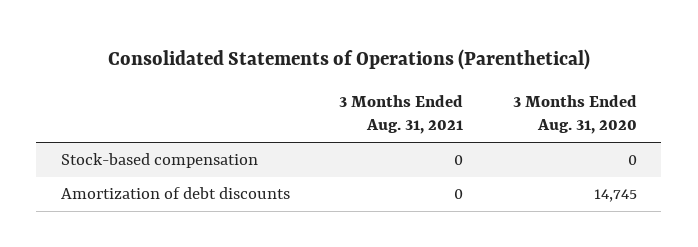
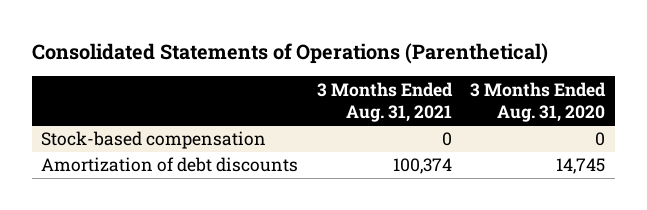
[454,189,464,200] 0 -> [392,158,452,175] 100,374

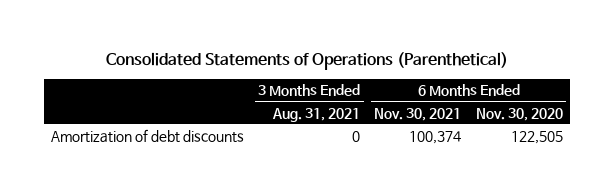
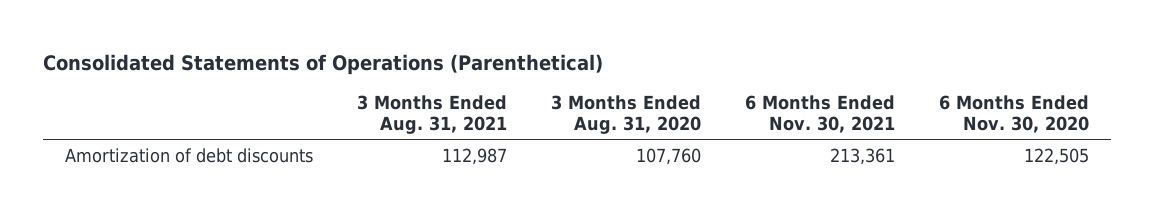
none -> [550,94,701,134] 3 Months Ended Aug. 31, 2020
[352,131,361,143] 0 -> [441,148,507,166] 112,987
[409,131,462,145] 100,374 -> [830,148,896,166] 213,361

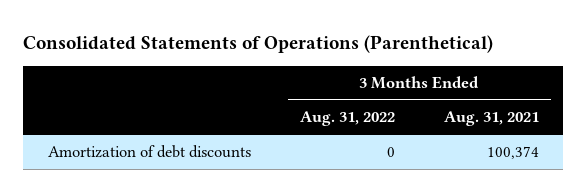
[550,94,701,134] 3 Months Ended Aug. 31, 2020 -> none
[745,94,896,133] 6 Months Ended Nov. 30, 2021 -> none
[939,94,1090,133] 6 Months Ended Nov. 30, 2020 -> none
none -> [299,111,395,127] Aug. 31, 2022
[441,148,507,166] 112,987 -> [486,146,539,160] 100,374

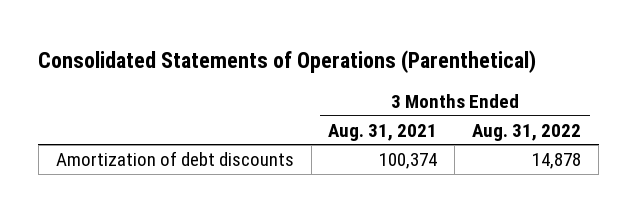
[386,147,395,158] 0 -> [532,153,582,170] 14,878

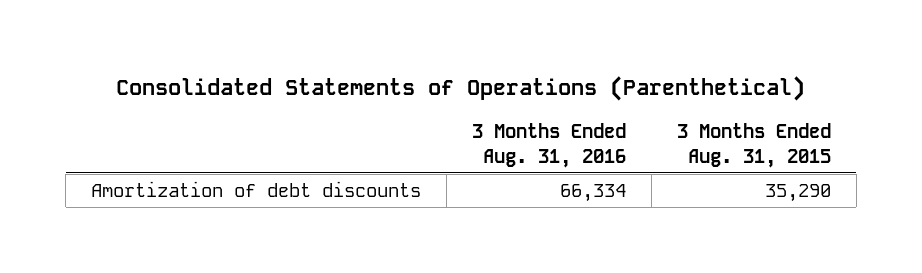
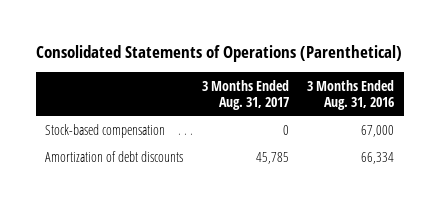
[676,123,831,168] 3 Months Ended Aug. 31, 2015 -> none
none -> [201,79,289,111] 3 Months Ended Aug. 31, 2017
none -> [45,124,166,139] Stock-based compensation

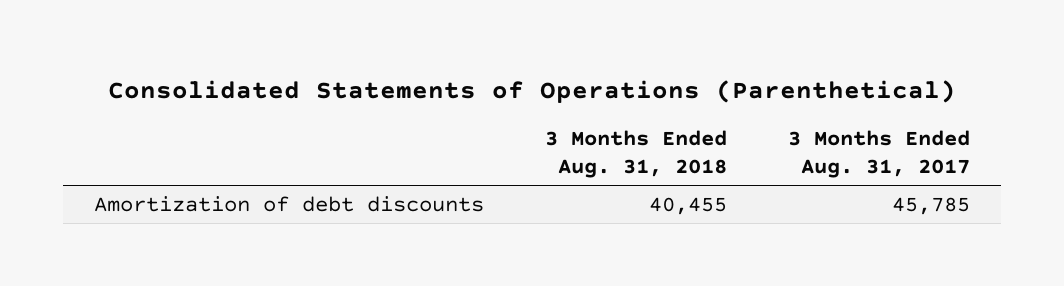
[307,79,395,111] 3 Months Ended Aug. 31, 2016 -> none
none -> [544,130,727,179] 3 Months Ended Aug. 31, 2018
[45,124,166,139] Stock-based compensation -> none

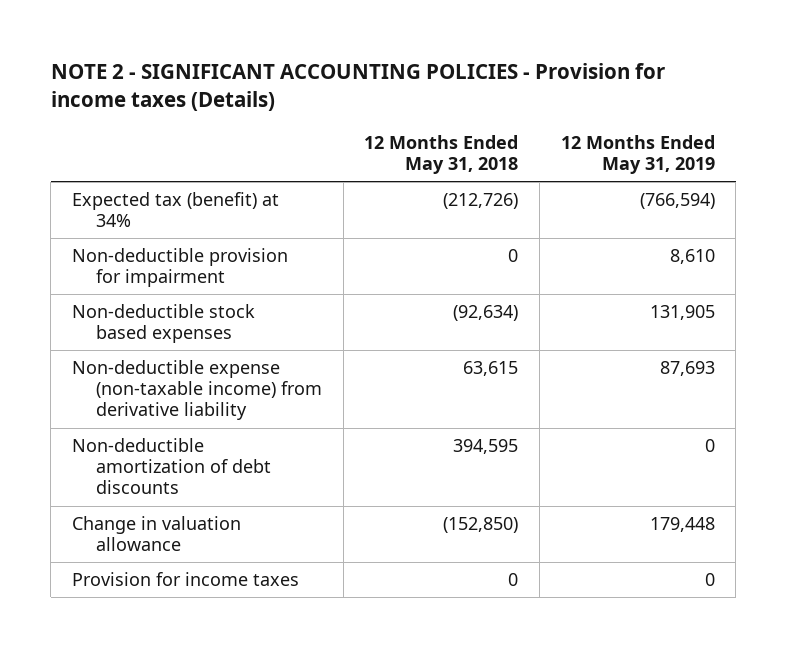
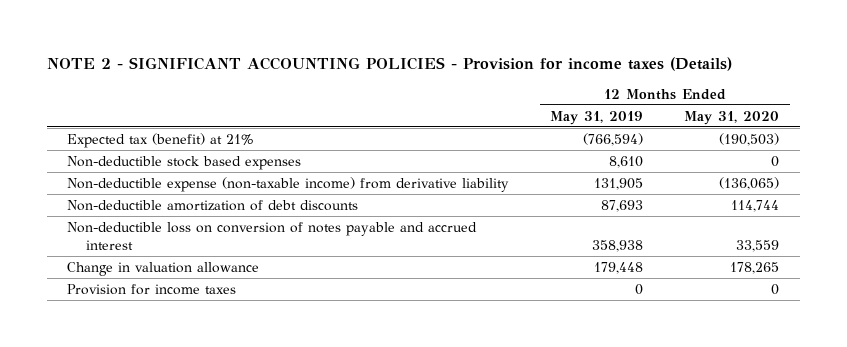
[364,134,519,175] 12 Months Ended May 31, 2018 -> none
none -> [684,110,780,125] May 31, 2020
[72,248,289,288] Non-deductible provision for impairment -> none
[72,192,280,228] Expected tax (benefit) at 34% -> [67,132,255,148] Expected tax (benefit) at 21%
[649,305,715,321] 131,905 -> [609,155,644,168] 8,610
[659,361,715,377] 87,693 -> [594,177,644,190] 131,905
[704,439,715,453] 0 -> [601,199,644,212] 87,693
none -> [67,221,478,250] Non-deductible loss on conversion of notes payable and accrued interest

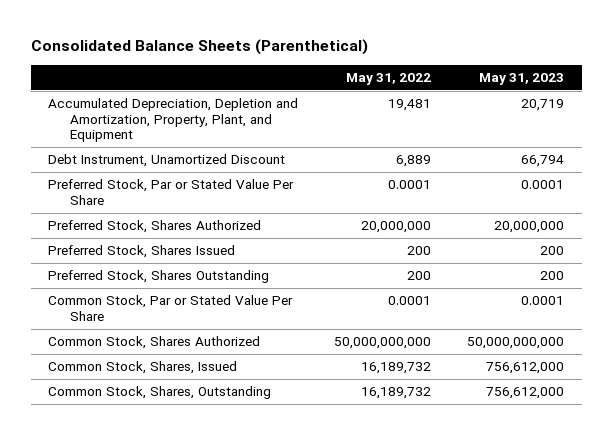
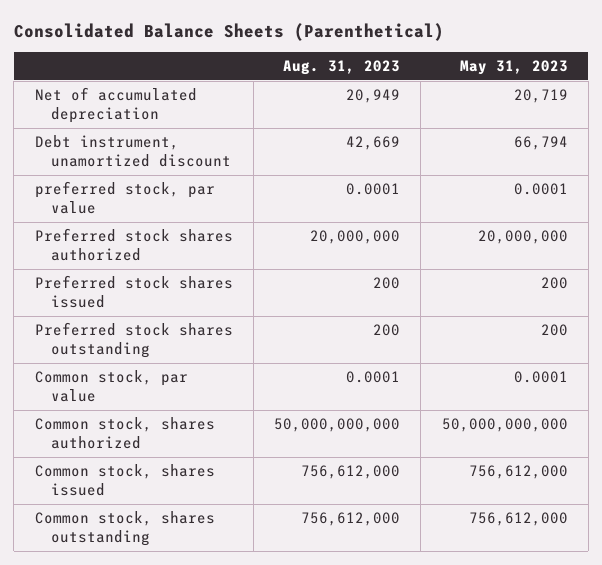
[346,73,432,86] May 31, 2022 -> none
none -> [283,60,401,76] Aug. 31, 2023
[48,98,299,143] Accumulated Depreciation, Depletion and Amortization, Property, Plant, and Equipment -> [34,87,197,123] Net of accumulated depreciation
[48,154,286,168] Debt Instrument, Unamortized Discount -> [34,135,231,167] Debt instrument, unamortized discount
[48,179,295,205] Preferred Stock, Par or Stated Value Per Share -> [34,181,215,214] preferred stock, par value
[48,220,262,234] Preferred Stock, Shares Authorized -> [34,228,233,261] Preferred stock shares authorized
[48,245,236,259] Preferred Stock, Shares Issued -> [34,275,233,308] Preferred stock shares issued
[48,270,270,284] Preferred Stock, Shares Outstanding -> [34,322,233,358] Preferred stock shares outstanding
[48,295,294,321] Common Stock, Par or Stated Value Per Share -> [34,370,188,402] Common stock, par value
[48,336,261,350] Common Stock, Shares Authorized -> [34,417,215,449] Common stock, shares authorized
[48,361,238,375] Common Stock, Shares, Issued -> [34,464,215,496] Common stock, shares issued
[48,386,272,400] Common Stock, Shares, Outstanding -> [34,511,215,546] Common stock, shares outstanding

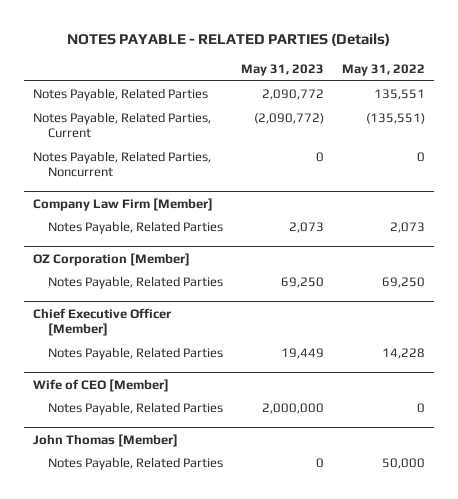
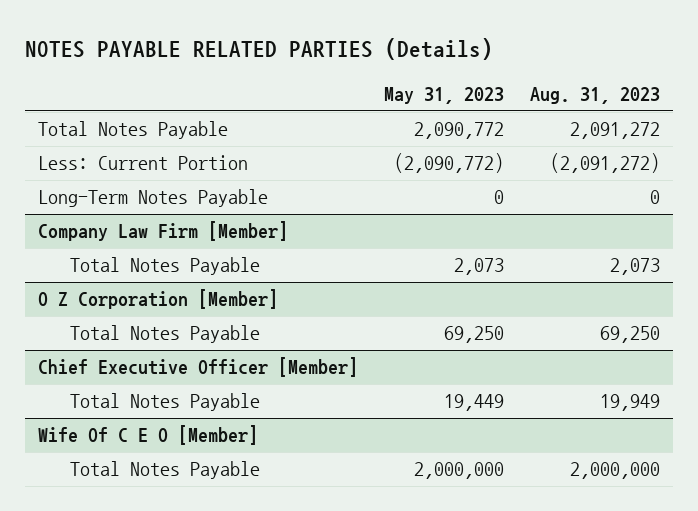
[67,32,391,46] NOTES PAYABLE - RELATED PARTIES (Details) -> [25,38,494,61] NOTES PAYABLE RELATED PARTIES (Details)
[342,64,426,77] May 31, 2022 -> none
none -> [529,87,660,105] Aug. 31, 2023
[32,88,208,102] Notes Payable, Related Parties -> [38,121,229,140] Total Notes Payable
[32,112,211,139] Notes Payable, Related Parties, Current -> [38,155,249,171] Less: Current Portion
[32,151,211,178] Notes Payable, Related Parties, Noncurrent -> [38,189,269,208] Long-Term Notes Payable
[48,221,224,235] Notes Payable, Related Parties -> [70,257,261,276] Total Notes Payable
[32,252,190,266] OZ Corporation [Member] -> [38,289,279,310] O Z Corporation [Member]
[48,276,224,290] Notes Payable, Related Parties -> [70,325,261,344] Total Notes Payable
[32,433,178,447] John Thomas [Member] -> none
[48,457,224,471] Notes Payable, Related Parties -> none
[48,347,224,361] Notes Payable, Related Parties -> [70,393,261,412] Total Notes Payable
[32,378,169,392] Wife of CEO [Member] -> [38,425,259,446] Wife Of C E O [Member]
[48,402,224,416] Notes Payable, Related Parties -> [70,461,261,480] Total Notes Payable

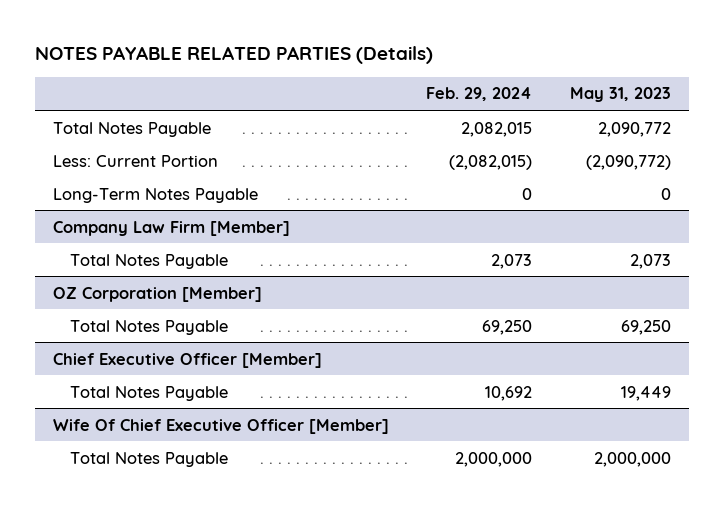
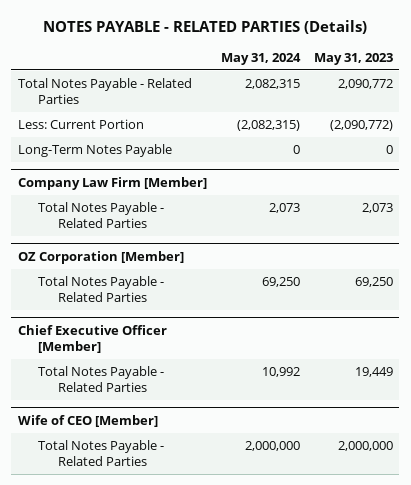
[34,46,433,65] NOTES PAYABLE RELATED PARTIES (Details) -> [43,19,368,34] NOTES PAYABLE - RELATED PARTIES (Details)
[426,87,533,102] Feb. 29, 2024 -> none
none -> [220,52,301,65] May 31, 2024
[53,121,212,137] Total Notes Payable -> [18,78,193,105] Total Notes Payable - Related Parties
[70,253,229,269] Total Notes Payable -> [38,202,165,229] Total Notes Payable - Related Parties
[70,319,229,335] Total Notes Payable -> [38,276,165,303] Total Notes Payable - Related Parties
[70,385,229,401] Total Notes Payable -> [38,366,165,393] Total Notes Payable - Related Parties
[53,418,390,434] Wife Of Chief Executive Officer [Member] -> [18,415,159,428] Wife of CEO [Member]
[70,451,229,467] Total Notes Payable -> [38,440,165,467] Total Notes Payable - Related Parties

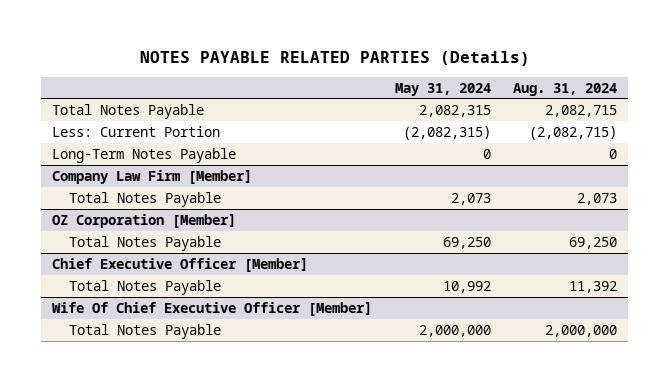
[43,19,368,34] NOTES PAYABLE - RELATED PARTIES (Details) -> [139,50,530,66] NOTES PAYABLE RELATED PARTIES (Details)
[313,52,393,65] May 31, 2023 -> none
none -> [512,82,617,96] Aug. 31, 2024
[18,78,193,105] Total Notes Payable - Related Parties -> [52,104,205,120] Total Notes Payable
[38,202,165,229] Total Notes Payable - Related Parties -> [69,192,222,208] Total Notes Payable
[38,276,165,303] Total Notes Payable - Related Parties -> [69,236,222,252] Total Notes Payable
[38,366,165,393] Total Notes Payable - Related Parties -> [69,280,222,296] Total Notes Payable
[18,415,159,428] Wife of CEO [Member] -> [52,302,373,317] Wife Of Chief Executive Officer [Member]
[38,440,165,467] Total Notes Payable - Related Parties -> [69,324,222,340] Total Notes Payable

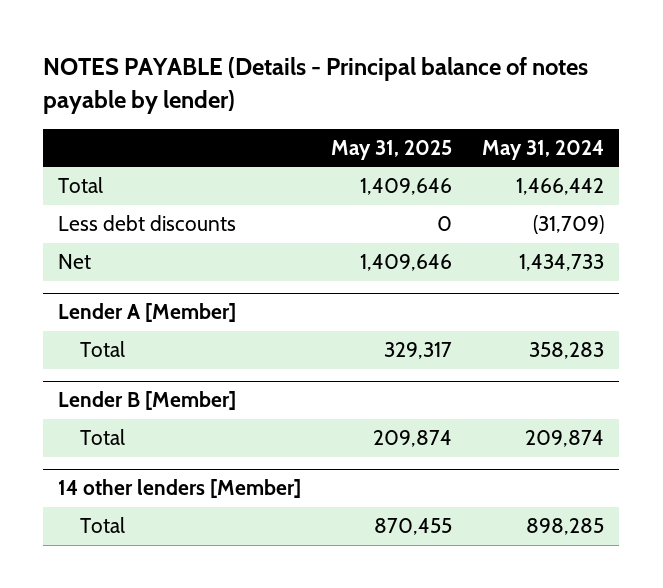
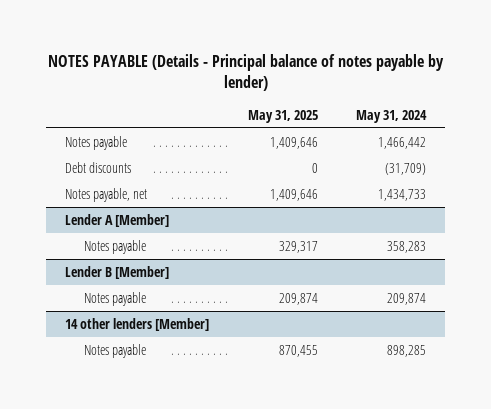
[58,177,104,194] Total -> [65,135,128,150] Notes payable
[58,215,237,232] Less debt discounts -> [65,161,132,173] Debt discounts
[58,254,92,270] Net -> [65,187,148,202] Notes payable, net
[80,341,126,358] Total -> [83,239,146,254] Notes payable
[80,429,126,446] Total -> [83,291,146,306] Notes payable
[80,517,126,534] Total -> [83,343,146,358] Notes payable

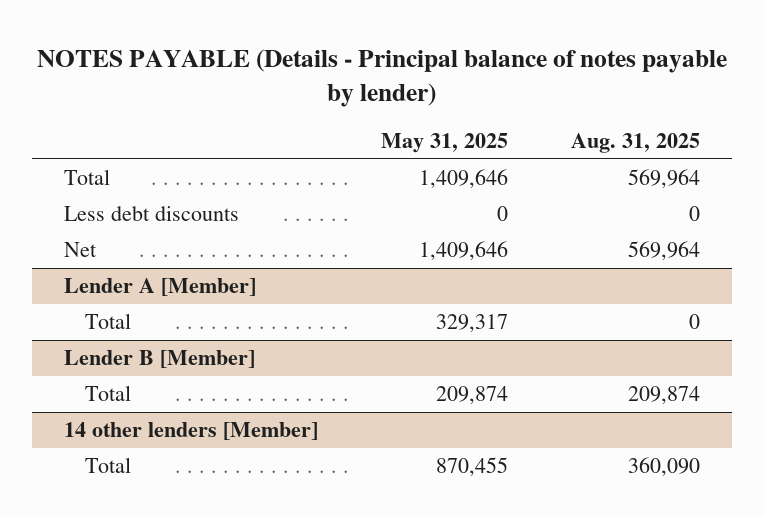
[356,109,428,123] May 31, 2024 -> none
none -> [571,133,701,154] Aug. 31, 2025
[65,135,128,150] Notes payable -> [63,169,110,186] Total
[65,161,132,173] Debt discounts -> [63,206,239,222] Less debt discounts
[65,187,148,202] Notes payable, net -> [63,242,97,258] Net
[83,239,146,254] Notes payable -> [84,313,131,330] Total
[83,291,146,306] Notes payable -> [84,385,131,402] Total
[83,343,146,358] Notes payable -> [84,457,131,474] Total

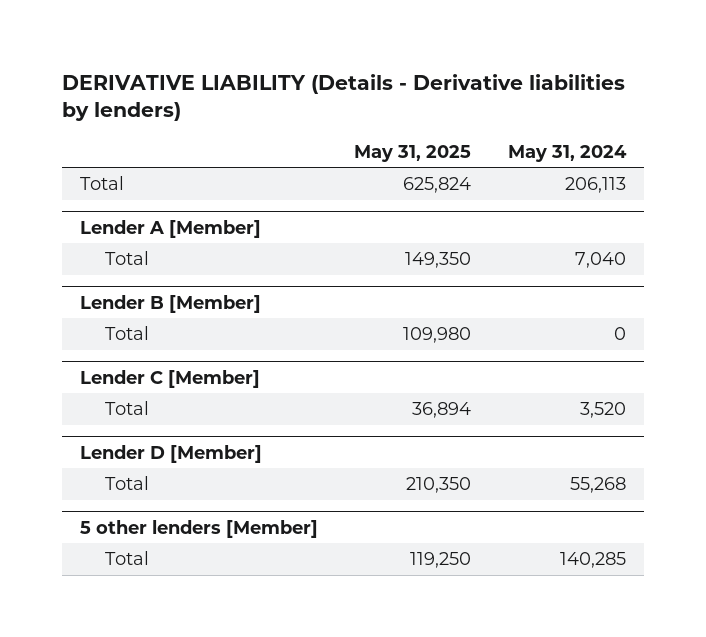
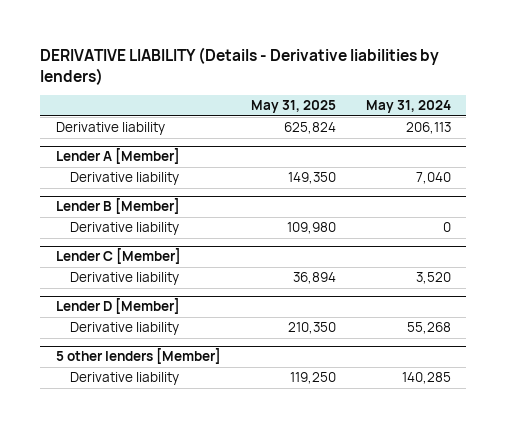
[79,176,124,191] Total -> [55,122,165,136] Derivative liability
[104,251,149,266] Total -> [70,172,180,186] Derivative liability
[104,326,149,341] Total -> [70,222,180,236] Derivative liability
[104,401,149,416] Total -> [70,272,180,286] Derivative liability
[104,476,149,491] Total -> [70,322,180,336] Derivative liability
[104,551,149,566] Total -> [70,372,180,386] Derivative liability

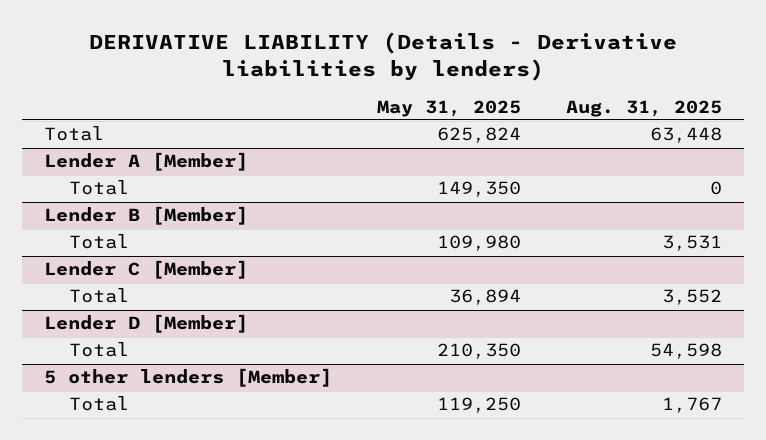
[366,100,452,114] May 31, 2024 -> none
none -> [565,99,722,117] Aug. 31, 2025
[55,122,165,136] Derivative liability -> [44,126,105,142] Total
[70,172,180,186] Derivative liability -> [68,180,129,196] Total
[70,222,180,236] Derivative liability -> [68,234,129,250] Total
[70,272,180,286] Derivative liability -> [68,288,129,304] Total
[70,322,180,336] Derivative liability -> [68,342,129,358] Total
[70,372,180,386] Derivative liability -> [68,396,129,412] Total

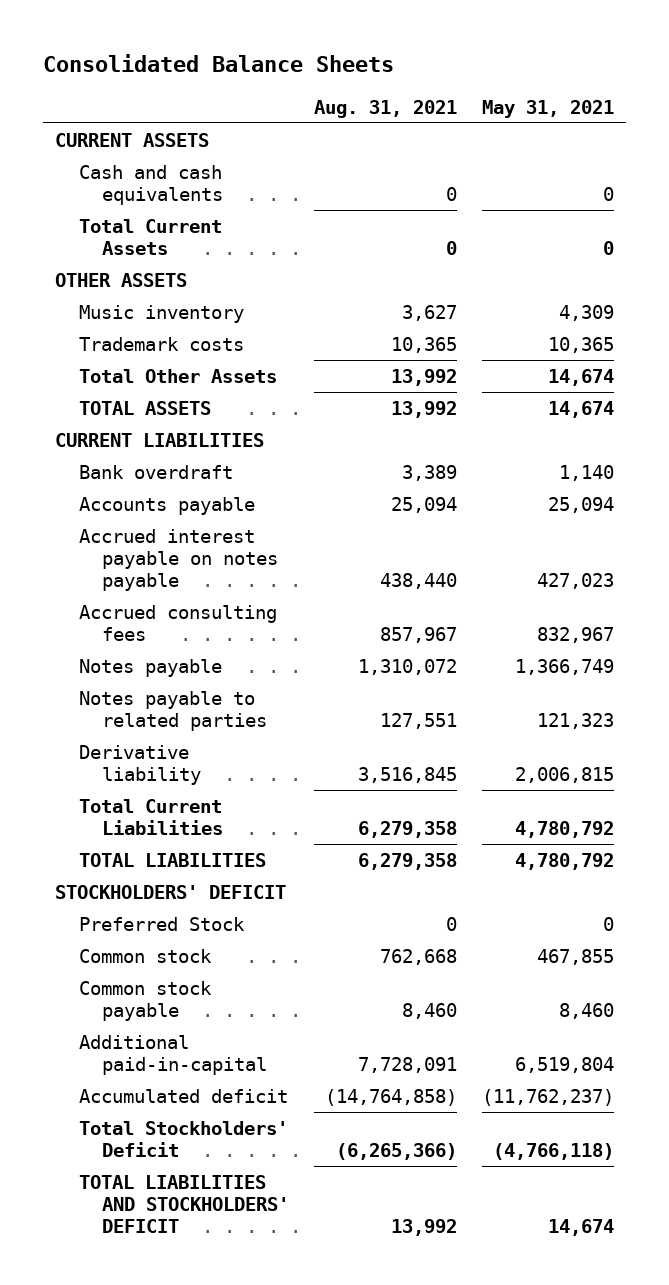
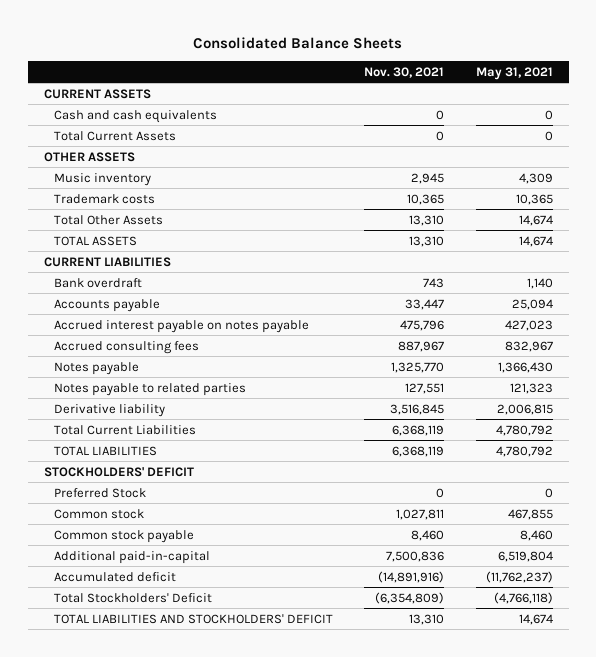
[313,99,457,118] Aug. 31, 2021 -> none
none -> [364,66,445,78] Nov. 30, 2021
[514,658,614,675] 1,366,749 -> [497,361,553,373] 1,366,430

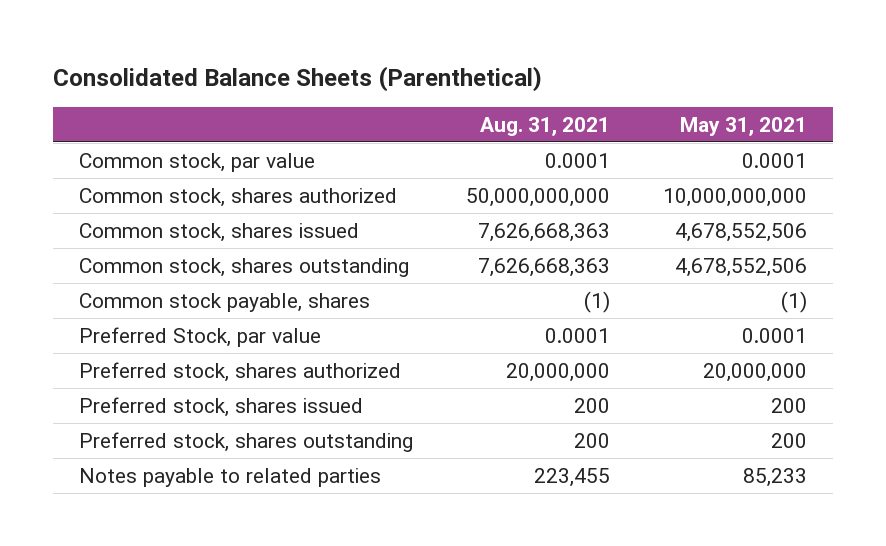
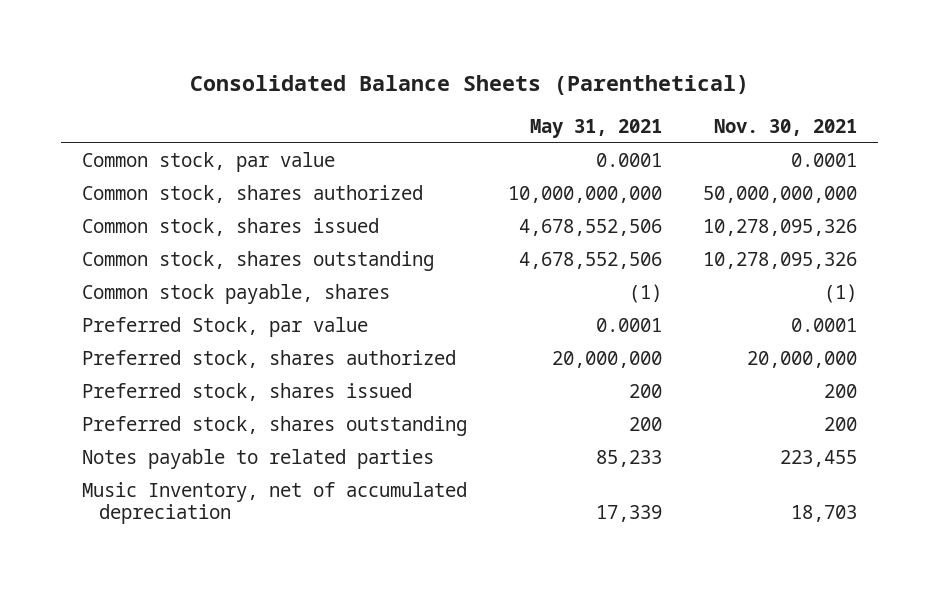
[480,116,611,136] Aug. 31, 2021 -> none
none -> [714,118,858,136] Nov. 30, 2021
none -> [81,482,467,525] Music Inventory, net of accumulated depreciation

